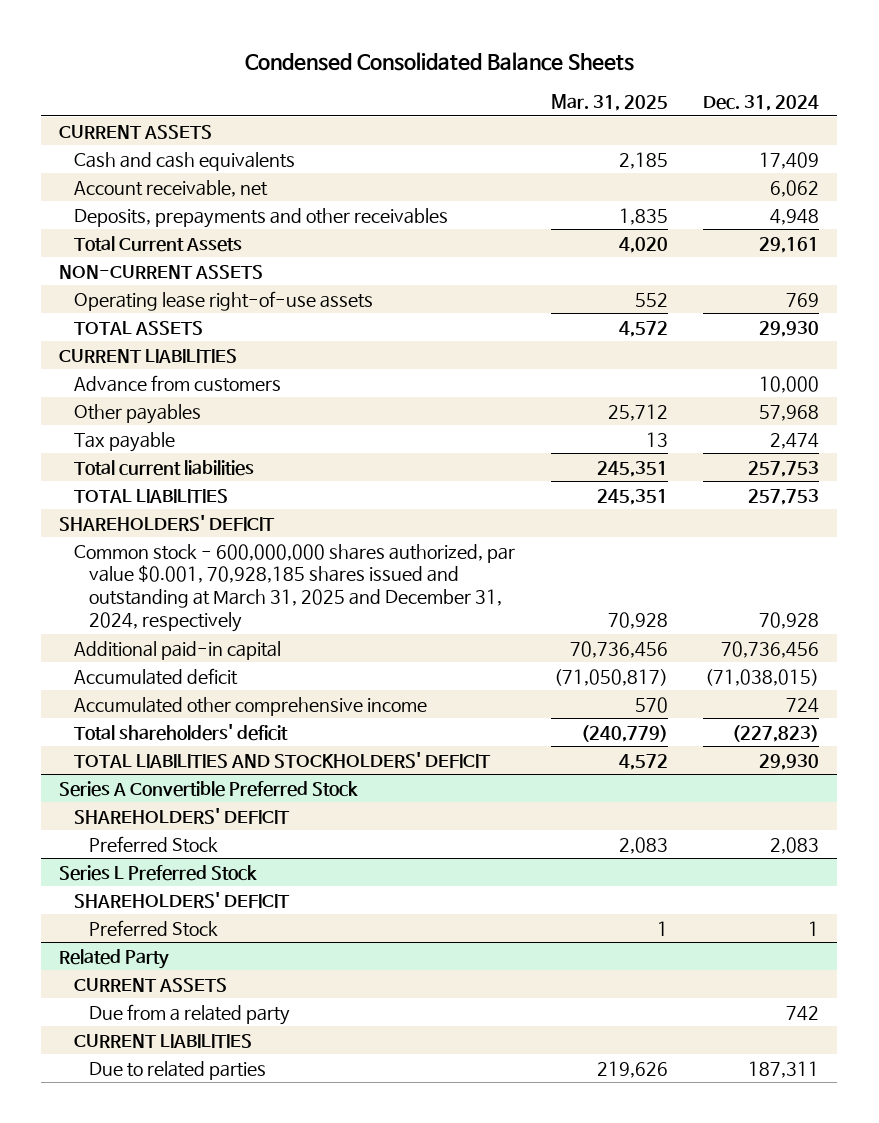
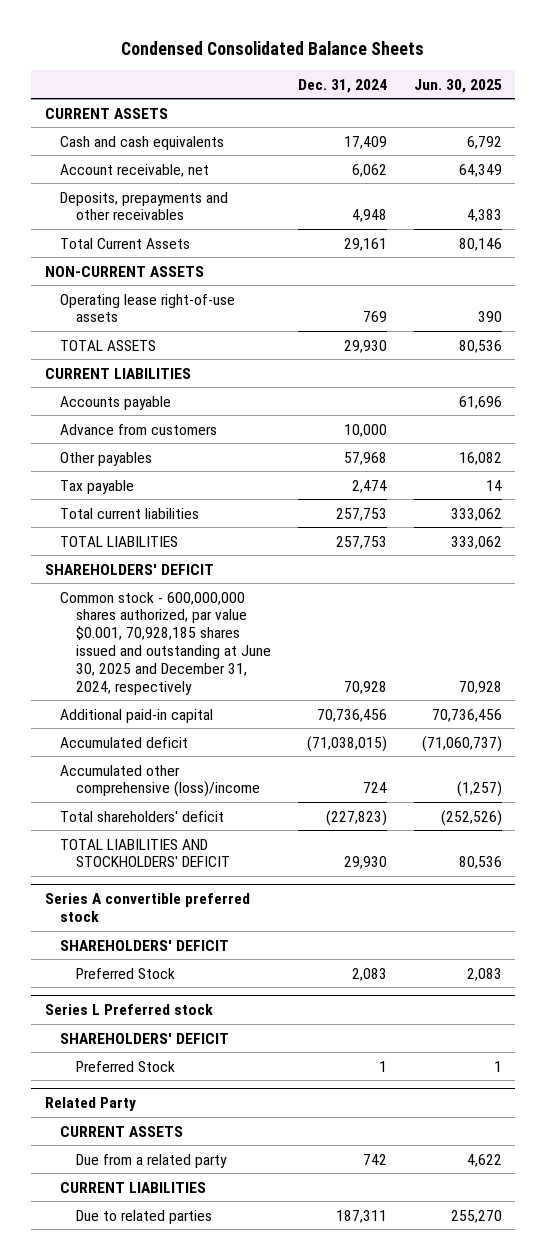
[550,93,668,111] Mar. 31, 2025 -> none
none -> [413,78,502,93] Jun. 30, 2025
none -> [60,395,172,410] Accounts payable
[73,543,515,632] Common stock - 600,000,000 shares authorized, par value $0.001, 70,928,185 shares issued and outstanding at March 31, 2025 and December 31, 2024, respectively -> [60,591,272,695] Common stock - 600,000,000 shares authorized, par value $0.001, 70,928,185 shares issued and outstanding at June 30, 2025 and December 31, 2024, respectively
[73,696,427,716] Accumulated other comprehensive income -> [60,764,261,798] Accumulated other comprehensive (loss)/income
[59,780,359,797] Series A Convertible Preferred Stock -> [44,893,250,923] Series A convertible preferred stock
[59,864,258,881] Series L Preferred Stock -> [44,1004,213,1016] Series L Preferred stock

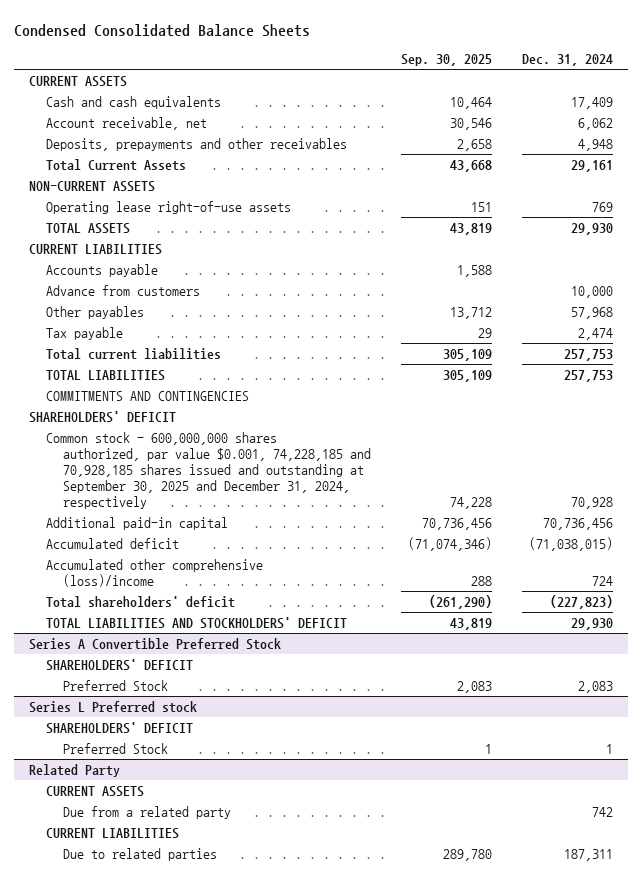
[413,78,502,93] Jun. 30, 2025 -> none
none -> [401,54,493,67] Sep. 30, 2025
none -> [46,390,250,401] COMMITMENTS AND CONTINGENCIES
[60,591,272,695] Common stock - 600,000,000 shares authorized, par value $0.001, 70,928,185 shares issued and outstanding at June 30, 2025 and December 31, 2024, respectively -> [46,431,372,509] Common stock - 600,000,000 shares authorized, par value $0.001, 74,228,185 and 70,928,185 shares issued and outstanding at September 30, 2025 and December 31, 2024, respectively
[44,893,250,923] Series A convertible preferred stock -> [29,637,282,650] Series A Convertible Preferred Stock

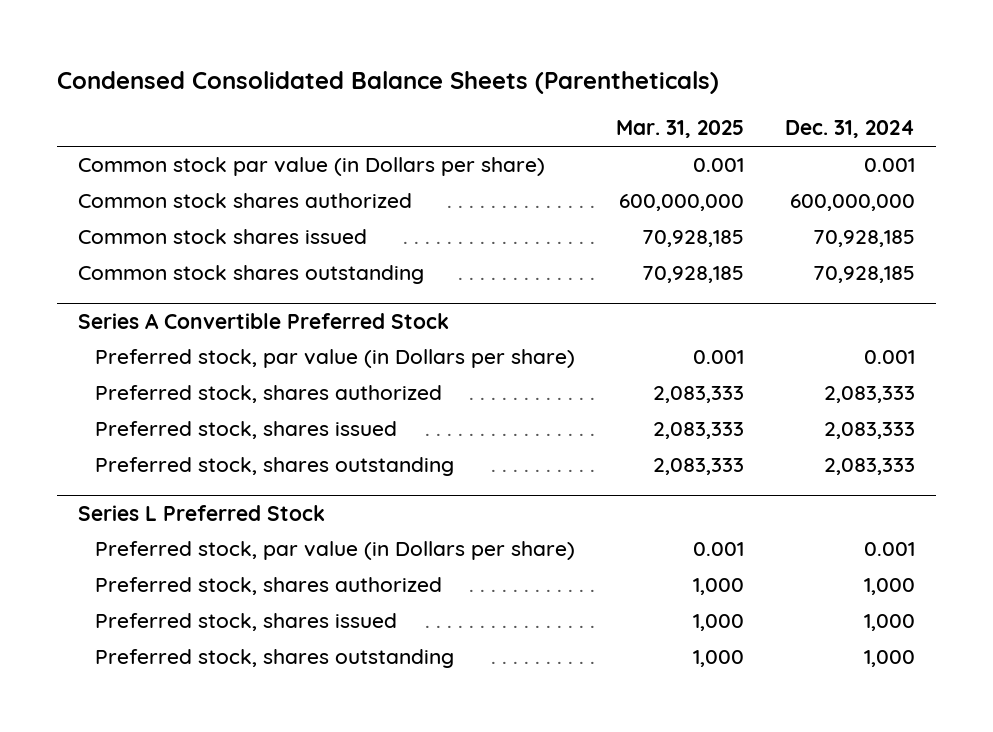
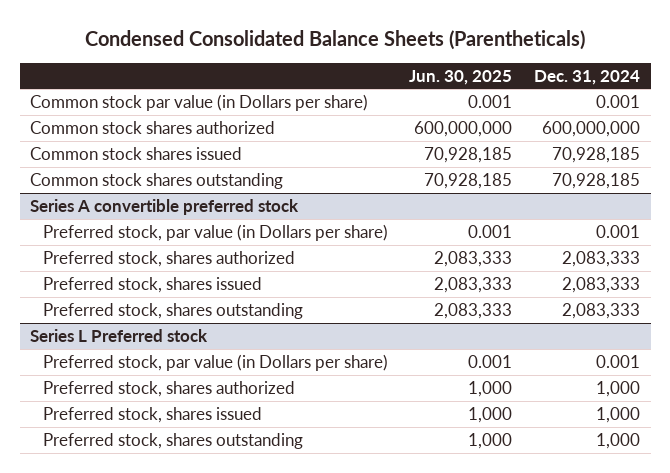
[616,120,745,139] Mar. 31, 2025 -> none
none -> [409,69,513,85] Jun. 30, 2025
[77,312,449,329] Series A Convertible Preferred Stock -> [30,198,300,215] Series A convertible preferred stock
[77,504,325,521] Series L Preferred Stock -> [30,328,209,342] Series L Preferred stock

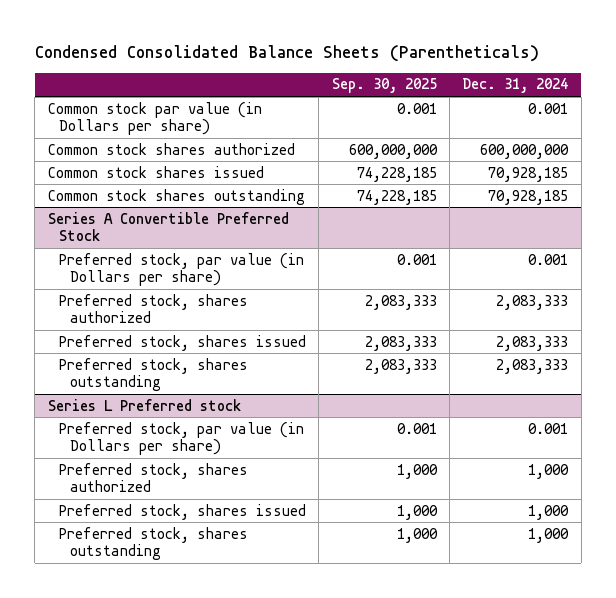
[409,69,513,85] Jun. 30, 2025 -> none
none -> [331,78,437,94] Sep. 30, 2025
[30,198,300,215] Series A convertible preferred stock -> [47,211,289,242] Series A Convertible Preferred Stock

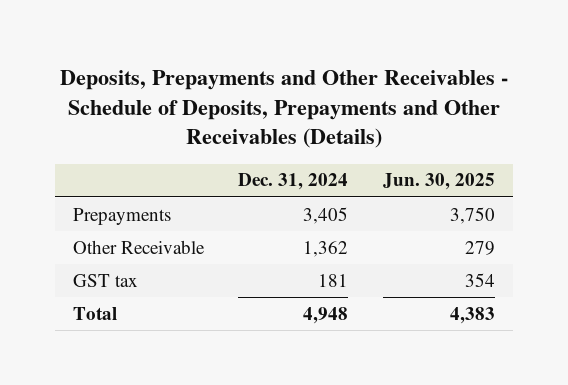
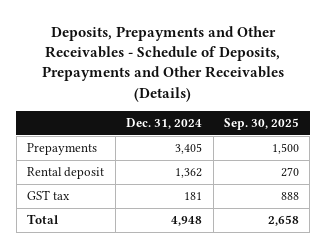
[383,173,496,191] Jun. 30, 2025 -> none
none -> [224,118,300,131] Sep. 30, 2025
[72,239,205,254] Other Receivable -> [27,167,105,180] Rental deposit

